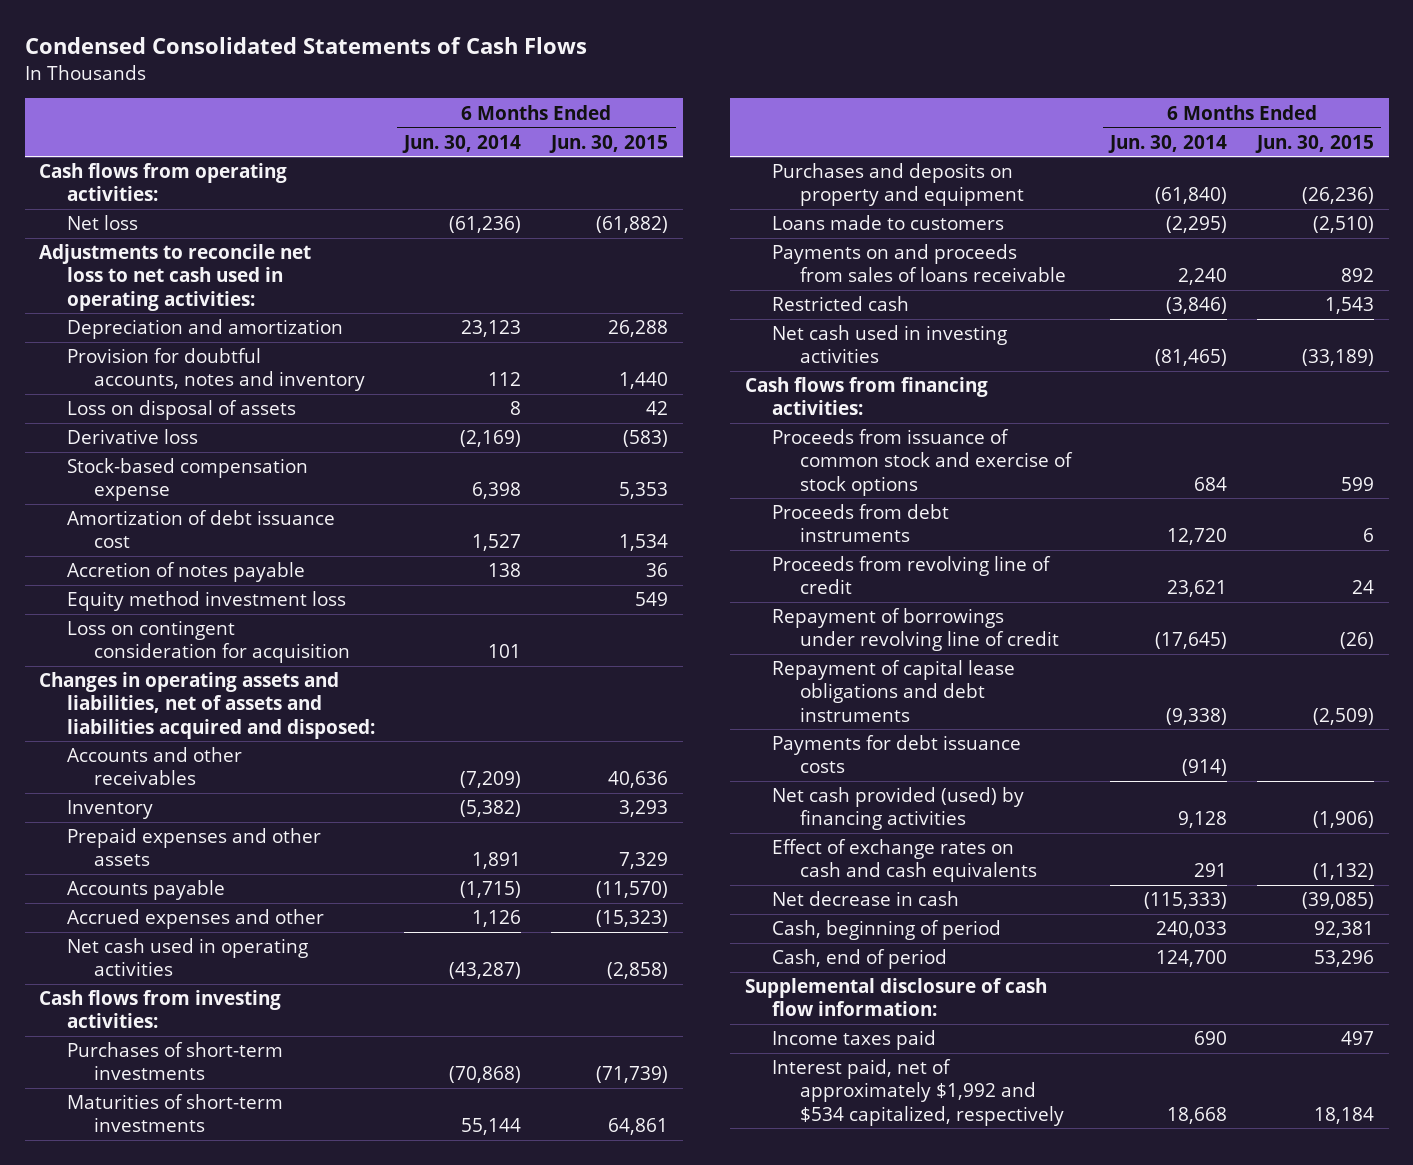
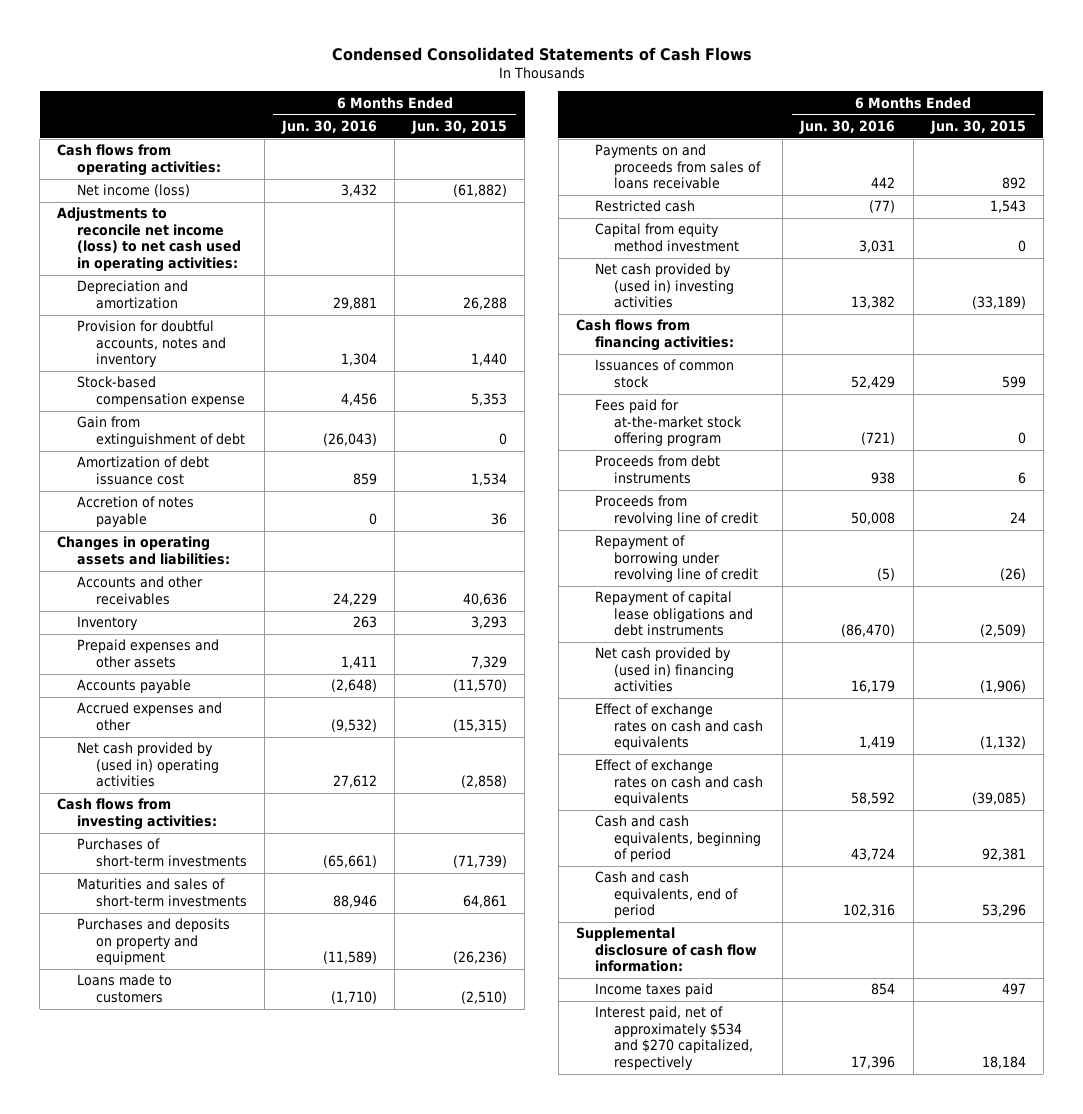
[402,134,522,153] Jun. 30, 2014 -> none
none -> [281,119,378,134] Jun. 30, 2016
[66,215,138,231] Net loss -> [76,184,190,198] Net income (loss)
[39,244,312,311] Adjustments to reconcile net loss to net cash used in operating activities: -> [57,207,241,273] Adjustments to reconcile net income (loss) to net cash used in operating activities:
[66,400,296,421] Loss on disposal of assets -> none
[66,429,198,445] Derivative loss -> none
none -> [76,416,245,447] Gain from extinguishment of debt
[66,591,346,612] Equity method investment loss -> none
[66,620,350,664] Loss on contingent consideration for acquisition -> none
[39,672,375,739] Changes in operating assets and liabilities, net of assets and liabilities acquired and disposed: -> [57,536,230,565] Changes in operating assets and liabilities:
[596,910,669,928] (15,323) -> [453,718,508,732] (15,315)
[66,938,308,977] Net cash used in operating activities -> [76,742,219,788] Net cash provided by (used in) operating activities
[66,1094,283,1133] Maturities of short-term investments -> [76,878,247,907] Maturities and sales of short-term investments
none -> [594,223,740,252] Capital from equity method investment
[772,325,1008,364] Net cash used in investing activities -> [594,263,735,309] Net cash provided by (used in) investing activities
[772,429,1073,496] Proceeds from issuance of common stock and exercise of stock options -> [594,359,734,388] Issuances of common stock
none -> [594,399,743,447] Fees paid for at-the-market stock offering program
[772,608,1059,652] Repayment of borrowings under revolving line of credit -> [594,535,759,583] Repayment of borrowing under revolving line of credit
[772,735,1022,774] Payments for debt issuance costs -> none
[772,787,1025,831] Net cash provided (used) by financing activities -> [594,647,735,693] Net cash provided by (used in) financing activities
[772,891,960,907] Net decrease in cash -> [594,759,764,807] Effect of exchange rates on cash and cash equivalents
[772,920,1002,941] Cash, beginning of period -> [594,815,762,863] Cash and cash equivalents, beginning of period
[772,949,948,970] Cash, end of period -> [594,871,739,919] Cash and cash equivalents, end of period
[772,1059,1064,1126] Interest paid, net of approximately $1,992 and $534 capitalized, respectively -> [594,1006,754,1071] Interest paid, net of approximately $534 and $270 capitalized, respectively

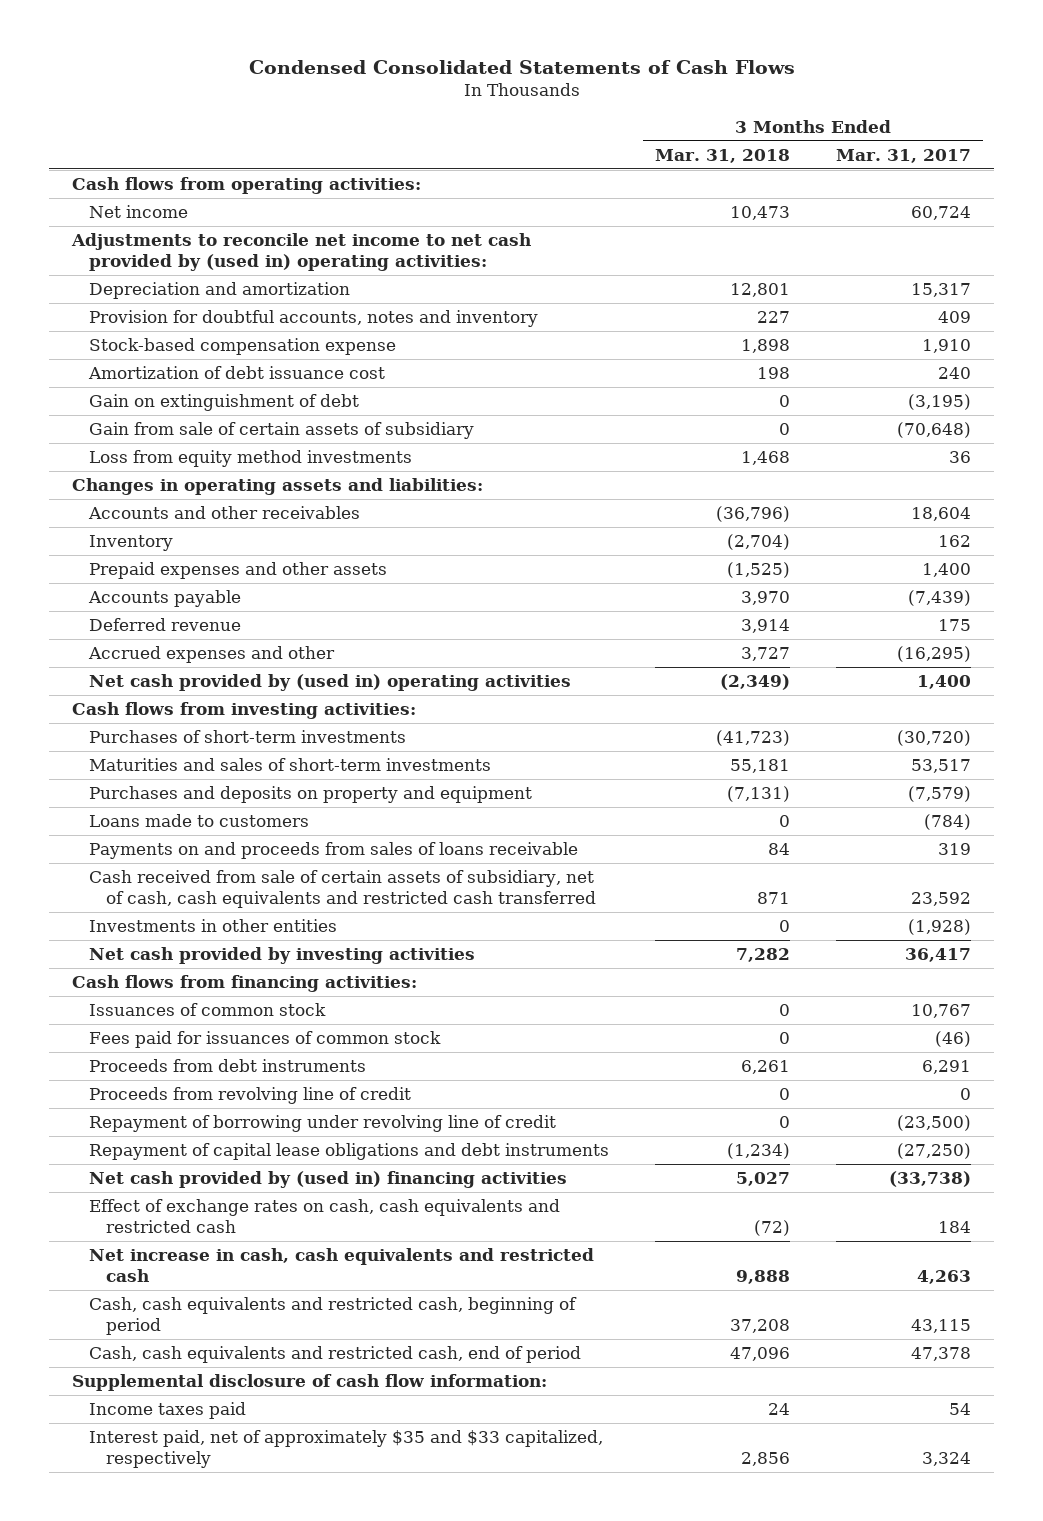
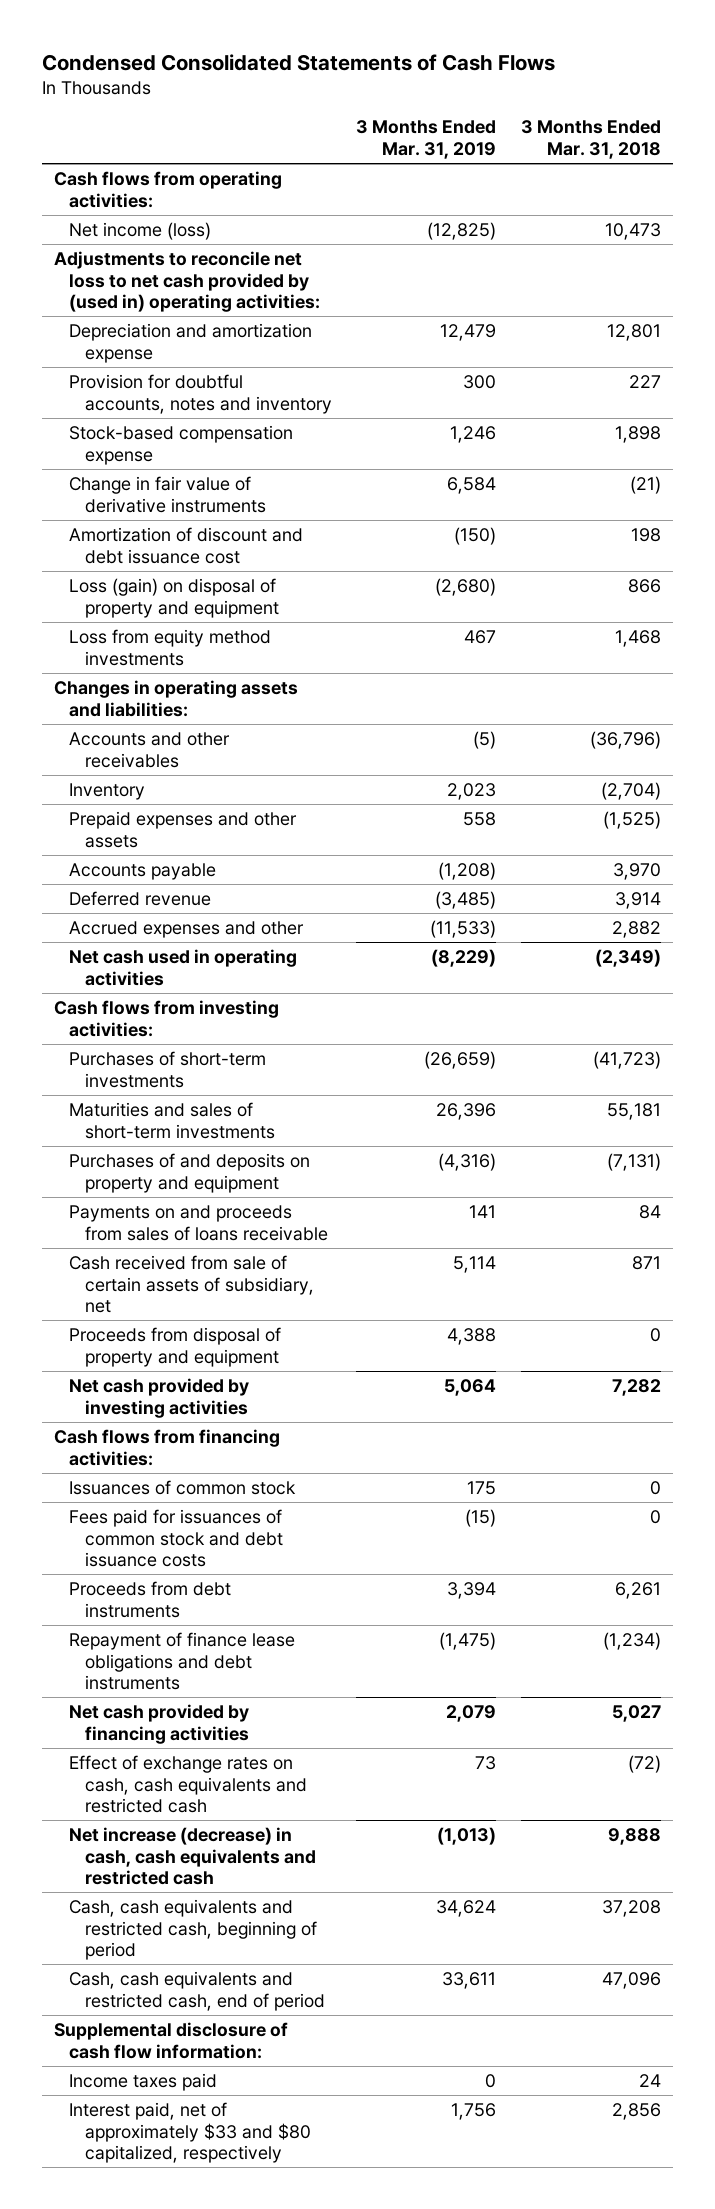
[836,148,972,163] Mar. 31, 2017 -> none
none -> [356,120,497,160] 3 Months Ended Mar. 31, 2019
[88,204,188,218] Net income -> [69,221,212,240] Net income (loss)
[70,232,531,272] Adjustments to reconcile net income to net cash provided by (used in) operating activities: -> [53,250,321,313] Adjustments to reconcile net loss to net cash provided by (used in) operating activities:
[88,281,350,299] Depreciation and amortization -> [69,322,313,363] Depreciation and amortization expense
[88,393,359,411] Gain on extinguishment of debt -> none
[88,421,474,439] Gain from sale of certain assets of subsidiary -> none
none -> [69,475,266,513] Change in fair value of derivative instruments
[87,365,385,379] Amortization of debt issuance cost -> [69,526,304,564] Amortization of discount and debt issuance cost
none -> [69,577,279,618] Loss (gain) on disposal of property and equipment
[741,646,791,661] 3,727 -> [611,920,661,938] 2,882
[88,673,571,691] Net cash provided by (used in) operating activities -> [69,948,298,986] Net cash used in operating activities
[88,813,309,827] Loans made to customers -> none
[88,785,532,803] Purchases and deposits on property and equipment -> [69,1152,311,1193] Purchases of and deposits on property and equipment
[88,918,337,932] Investments in other entities -> none
[88,869,596,909] Cash received from sale of certain assets of subsidiary, net of cash, cash equivalents and restricted cash transferred -> [69,1254,314,1314] Cash received from sale of certain assets of subsidiary, net
none -> [69,1326,282,1367] Proceeds from disposal of property and equipment
[88,1030,441,1048] Fees paid for issuances of common stock -> [69,1508,283,1568] Fees paid for issuances of common stock and debt issuance costs
[88,1086,411,1104] Proceeds from revolving line of credit -> none
[88,1114,556,1132] Repayment of borrowing under revolving line of credit -> none
[88,1142,609,1160] Repayment of capital lease obligations and debt instruments -> [69,1631,296,1691] Repayment of finance lease obligations and debt instruments
[88,1170,567,1188] Net cash provided by (used in) financing activities -> [69,1703,250,1744] Net cash provided by financing activities
[88,1247,594,1283] Net increase in cash, cash equivalents and restricted cash -> [69,1826,316,1886] Net increase (decrease) in cash, cash equivalents and restricted cash
[88,1429,603,1469] Interest paid, net of approximately $35 and $33 capitalized, respectively -> [69,2101,311,2164] Interest paid, net of approximately $33 and $80 capitalized, respectively

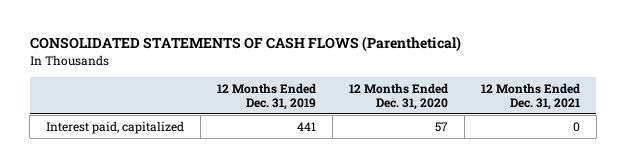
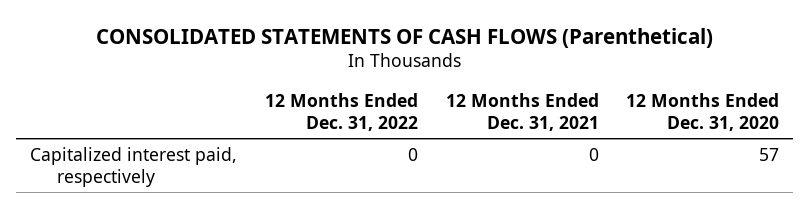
[217,82,317,110] 12 Months Ended Dec. 31, 2019 -> none
none -> [264,93,418,131] 12 Months Ended Dec. 31, 2022
[46,121,185,135] Interest paid, capitalized -> [29,147,237,187] Capitalized interest paid, respectively

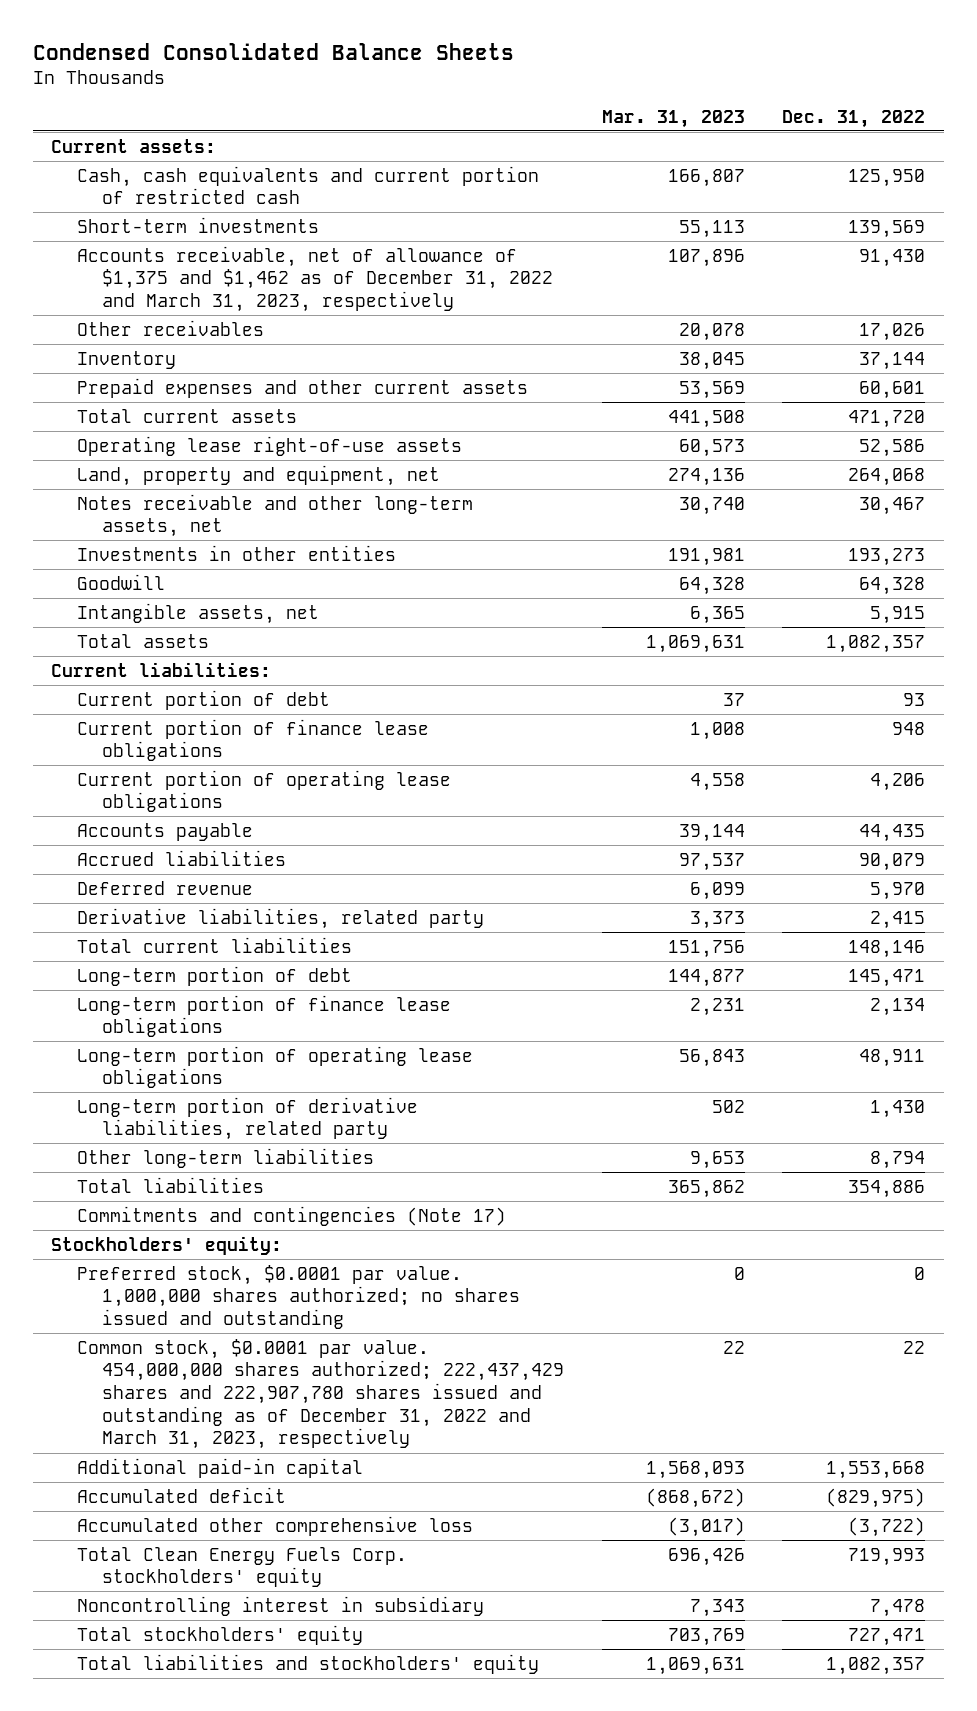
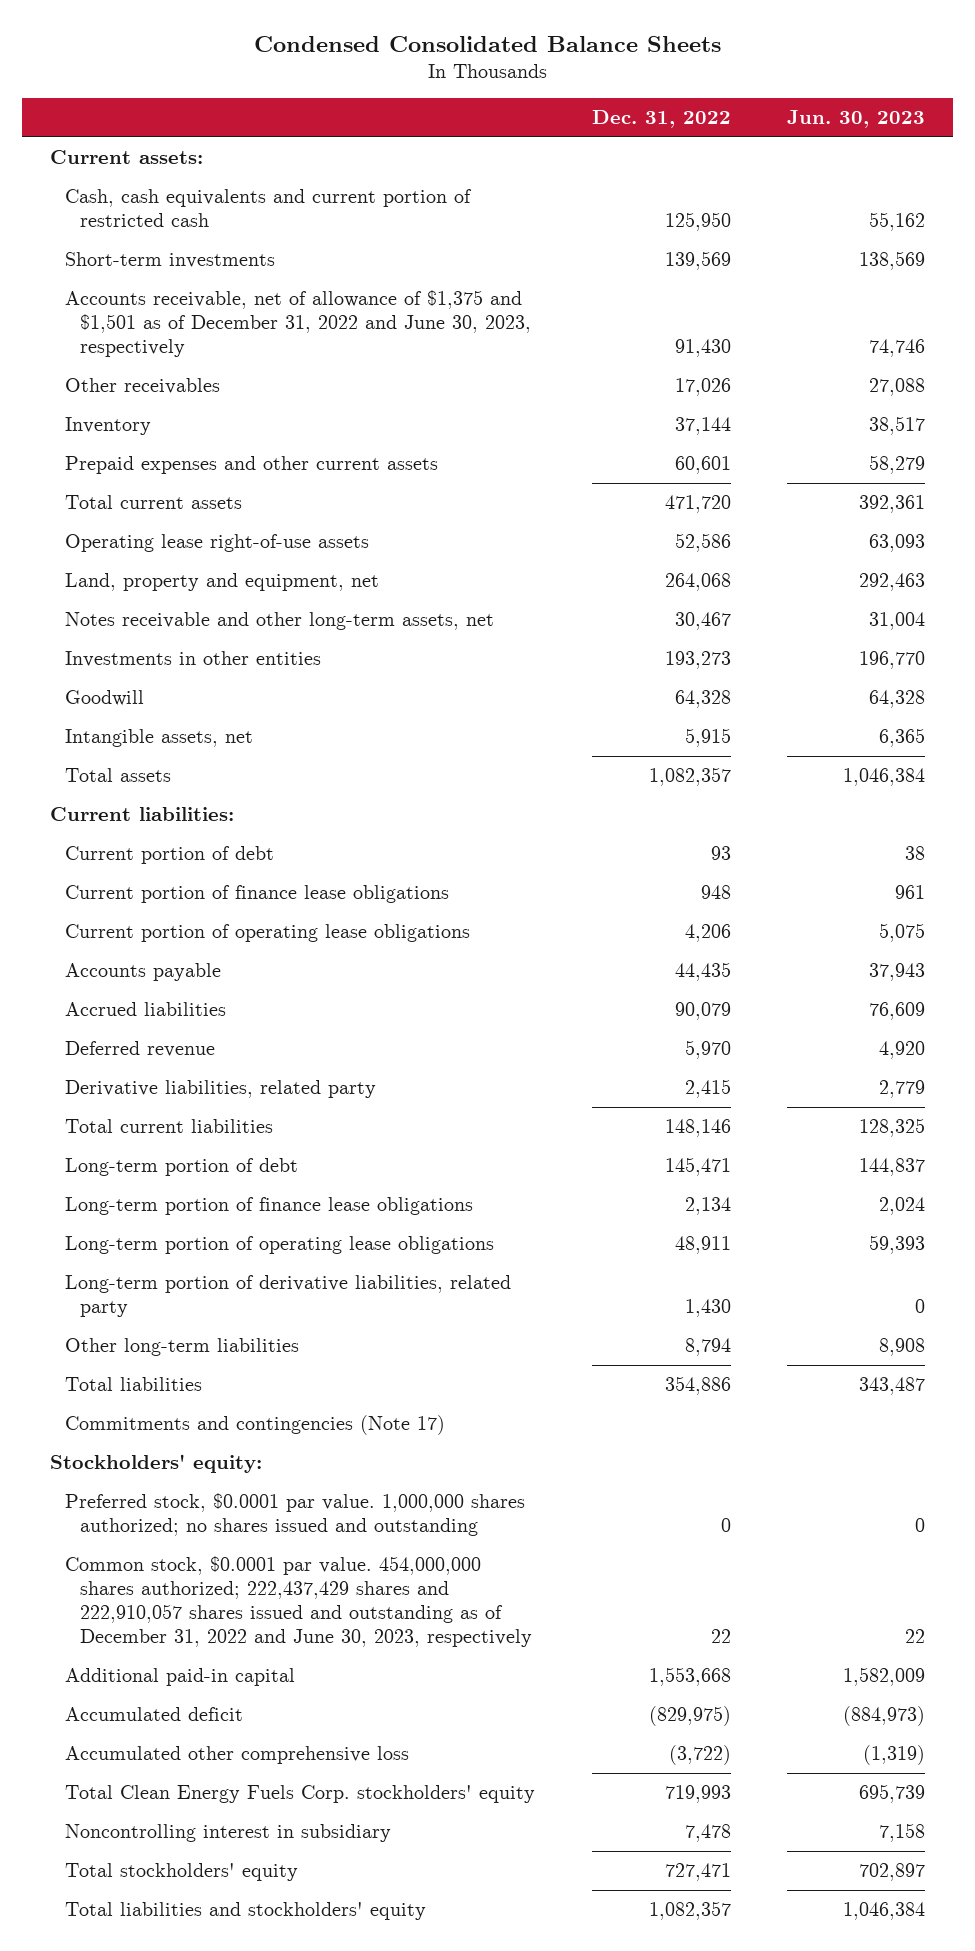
[601,109,745,128] Mar. 31, 2023 -> none
none -> [787,110,926,129] Jun. 30, 2023
[76,245,554,312] Accounts receivable, net of allowance of $1,375 and $1,462 as of December 31, 2022 and March 31, 2023, respectively -> [65,290,531,358] Accounts receivable, net of allowance of $1,375 and $1,501 as of December 31, 2022 and June 30, 2023, respectively
[76,1338,565,1450] Common stock, $0.0001 par value. 454,000,000 shares authorized; 222,437,429 shares and 222,907,780 shares issued and outstanding as of December 31, 2022 and March 31, 2023, respectively -> [65,1556,532,1648] Common stock, $0.0001 par value. 454,000,000 shares authorized; 222,437,429 shares and 222,910,057 shares issued and outstanding as of December 31, 2022 and June 30, 2023, respectively

